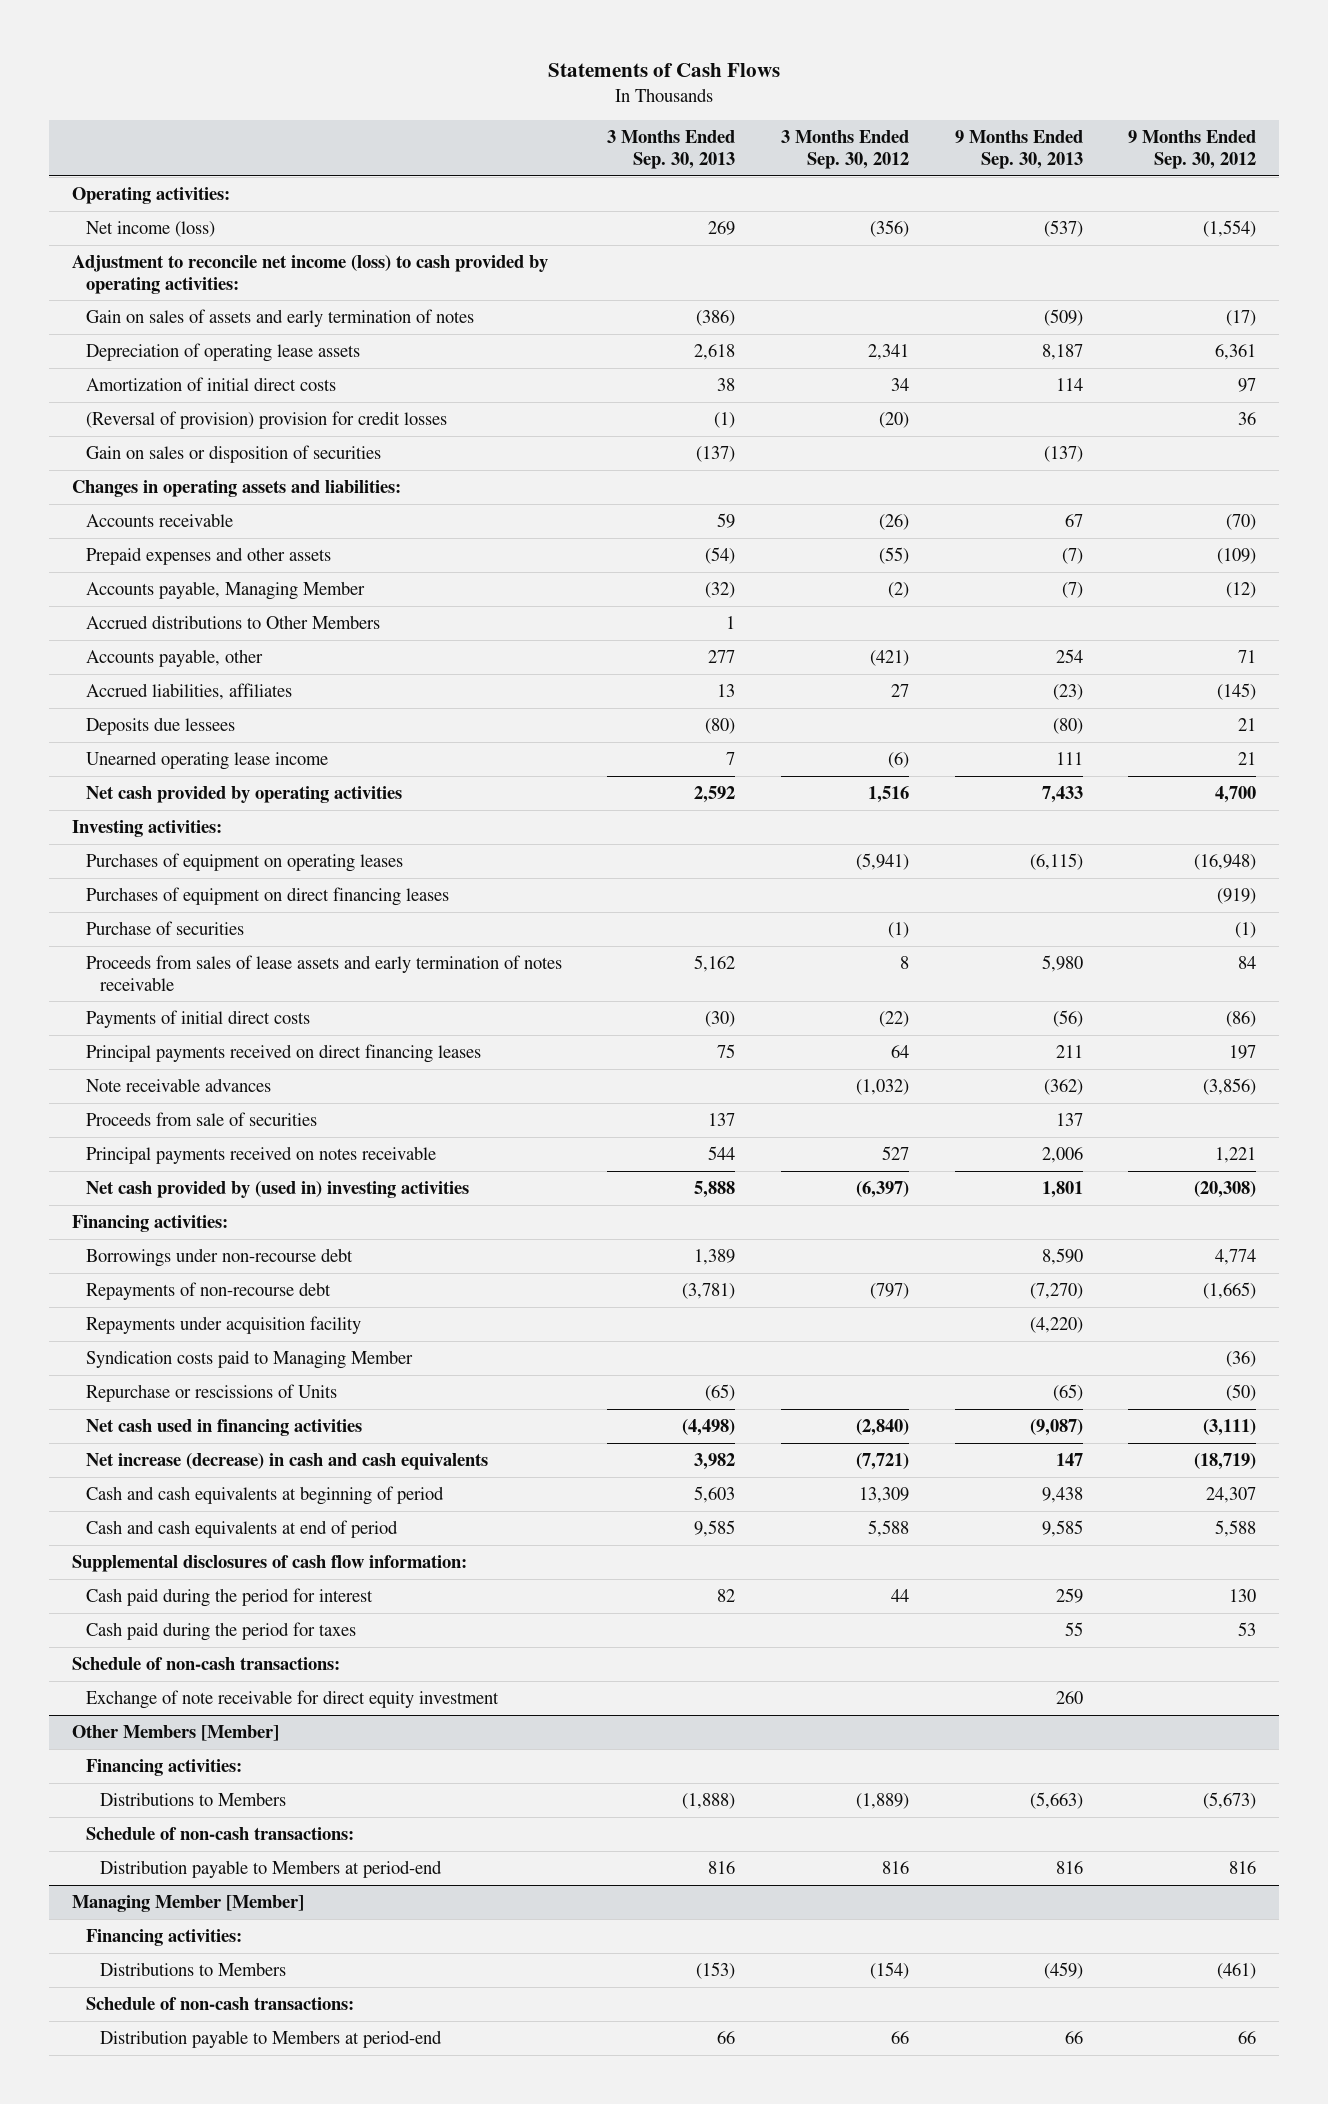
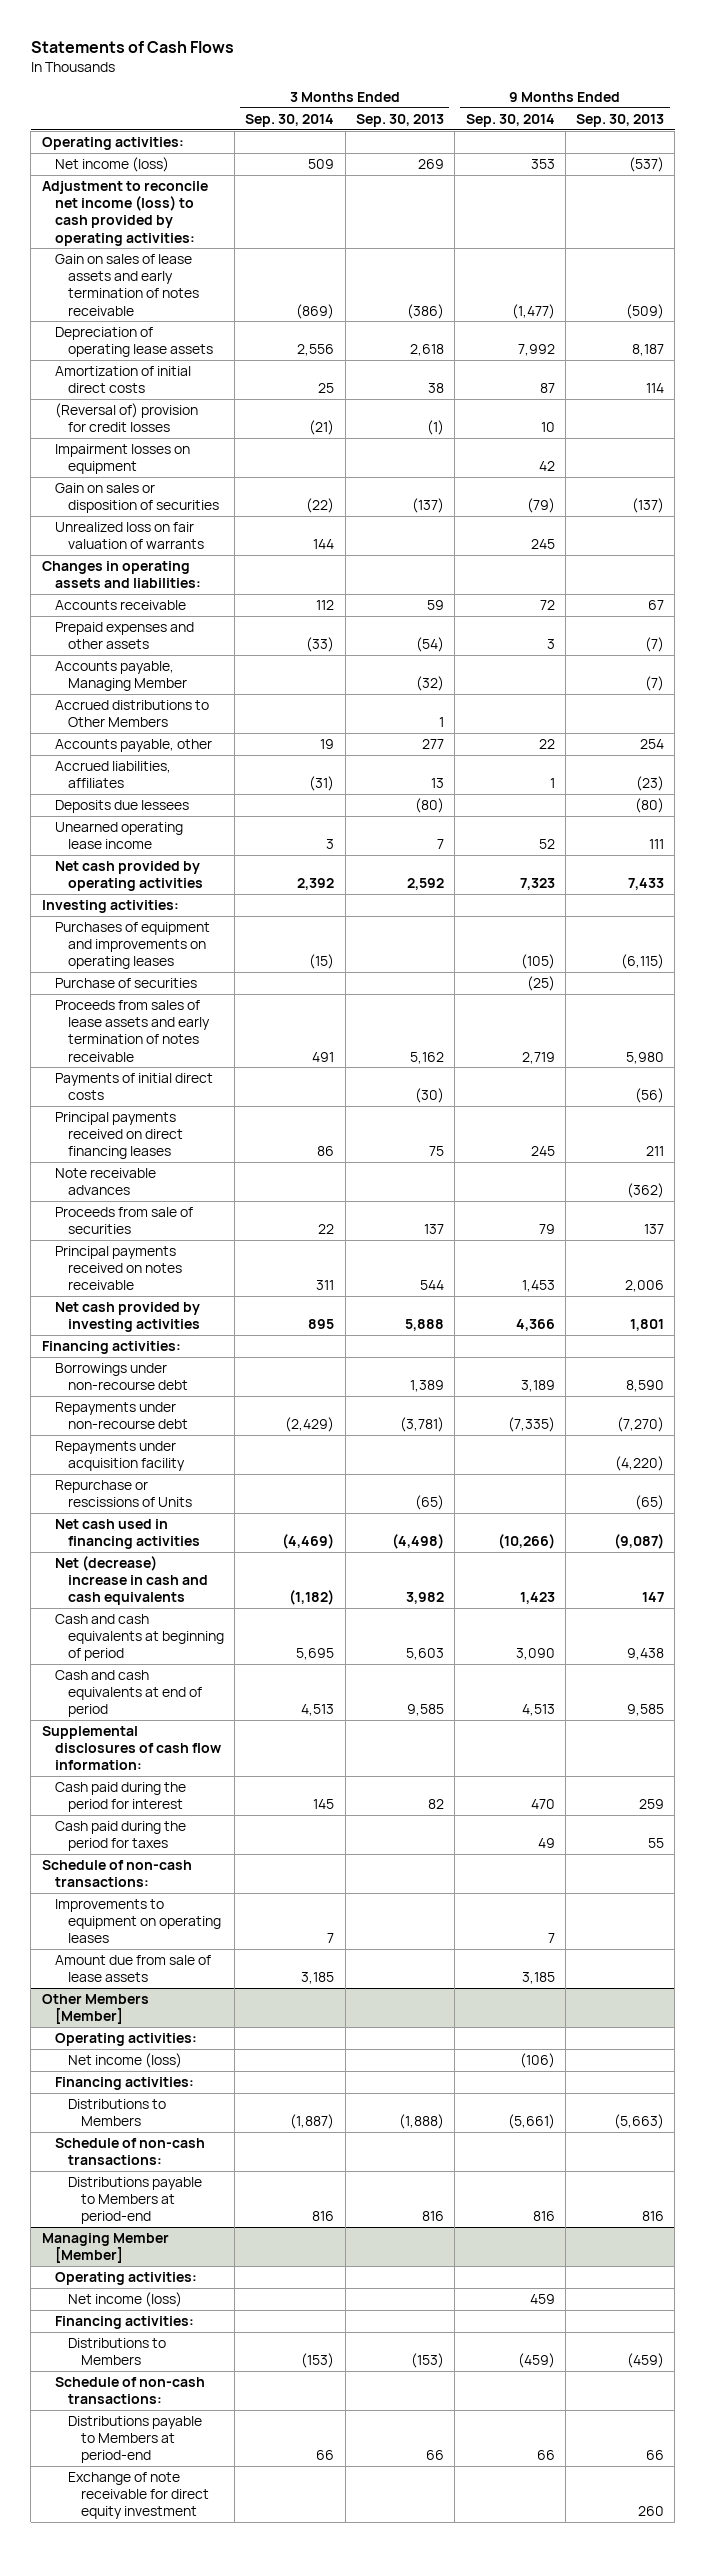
[781,130,910,169] 3 Months Ended Sep. 30, 2012 -> none
[1128,130,1257,169] 9 Months Ended Sep. 30, 2012 -> none
none -> [245,113,335,127] Sep. 30, 2014
none -> [465,113,555,127] Sep. 30, 2014
[85,309,474,328] Gain on sales of assets and early termination of notes -> [54,254,199,316] Gain on sales of lease assets and early termination of notes receivable
[85,411,447,430] (Reversal of provision) provision for credit losses -> [54,403,198,433] (Reversal of) provision for credit losses
none -> [54,444,190,475] Impairment losses on equipment
none -> [54,522,204,550] Unrealized loss on fair valuation of warrants
[85,887,449,907] Purchases of equipment on direct financing leases -> none
[85,853,403,873] Purchases of equipment on operating leases -> [54,922,210,970] Purchases of equipment and improvements on operating leases
[85,1181,469,1199] Net cash provided by (used in) investing activities -> [54,1302,200,1333] Net cash provided by investing activities
[85,1282,331,1301] Repayments of non-recourse debt -> [54,1402,188,1430] Repayments under non-recourse debt
[85,1350,413,1370] Syndication costs paid to Managing Member -> none
[85,1453,488,1471] Net increase (decrease) in cash and cash equivalents -> [54,1556,208,1606] Net (decrease) increase in cash and cash equivalents
[85,1690,499,1710] Exchange of note receivable for direct equity investment -> none
none -> [54,1899,221,1944] Improvements to equipment on operating leases
none -> [54,1955,211,1983] Amount due from sale of lease assets
none -> [54,2033,197,2047] Operating activities:
none -> [67,2053,182,2069] Net income (loss)
[100,1860,443,1879] Distribution payable to Members at period-end -> [67,2177,202,2225] Distributions payable to Members at period-end
none -> [54,2272,197,2286] Operating activities:
none -> [67,2292,182,2308] Net income (loss)
[100,2030,443,2049] Distribution payable to Members at period-end -> [67,2416,202,2464] Distributions payable to Members at period-end
none -> [67,2472,209,2520] Exchange of note receivable for direct equity investment

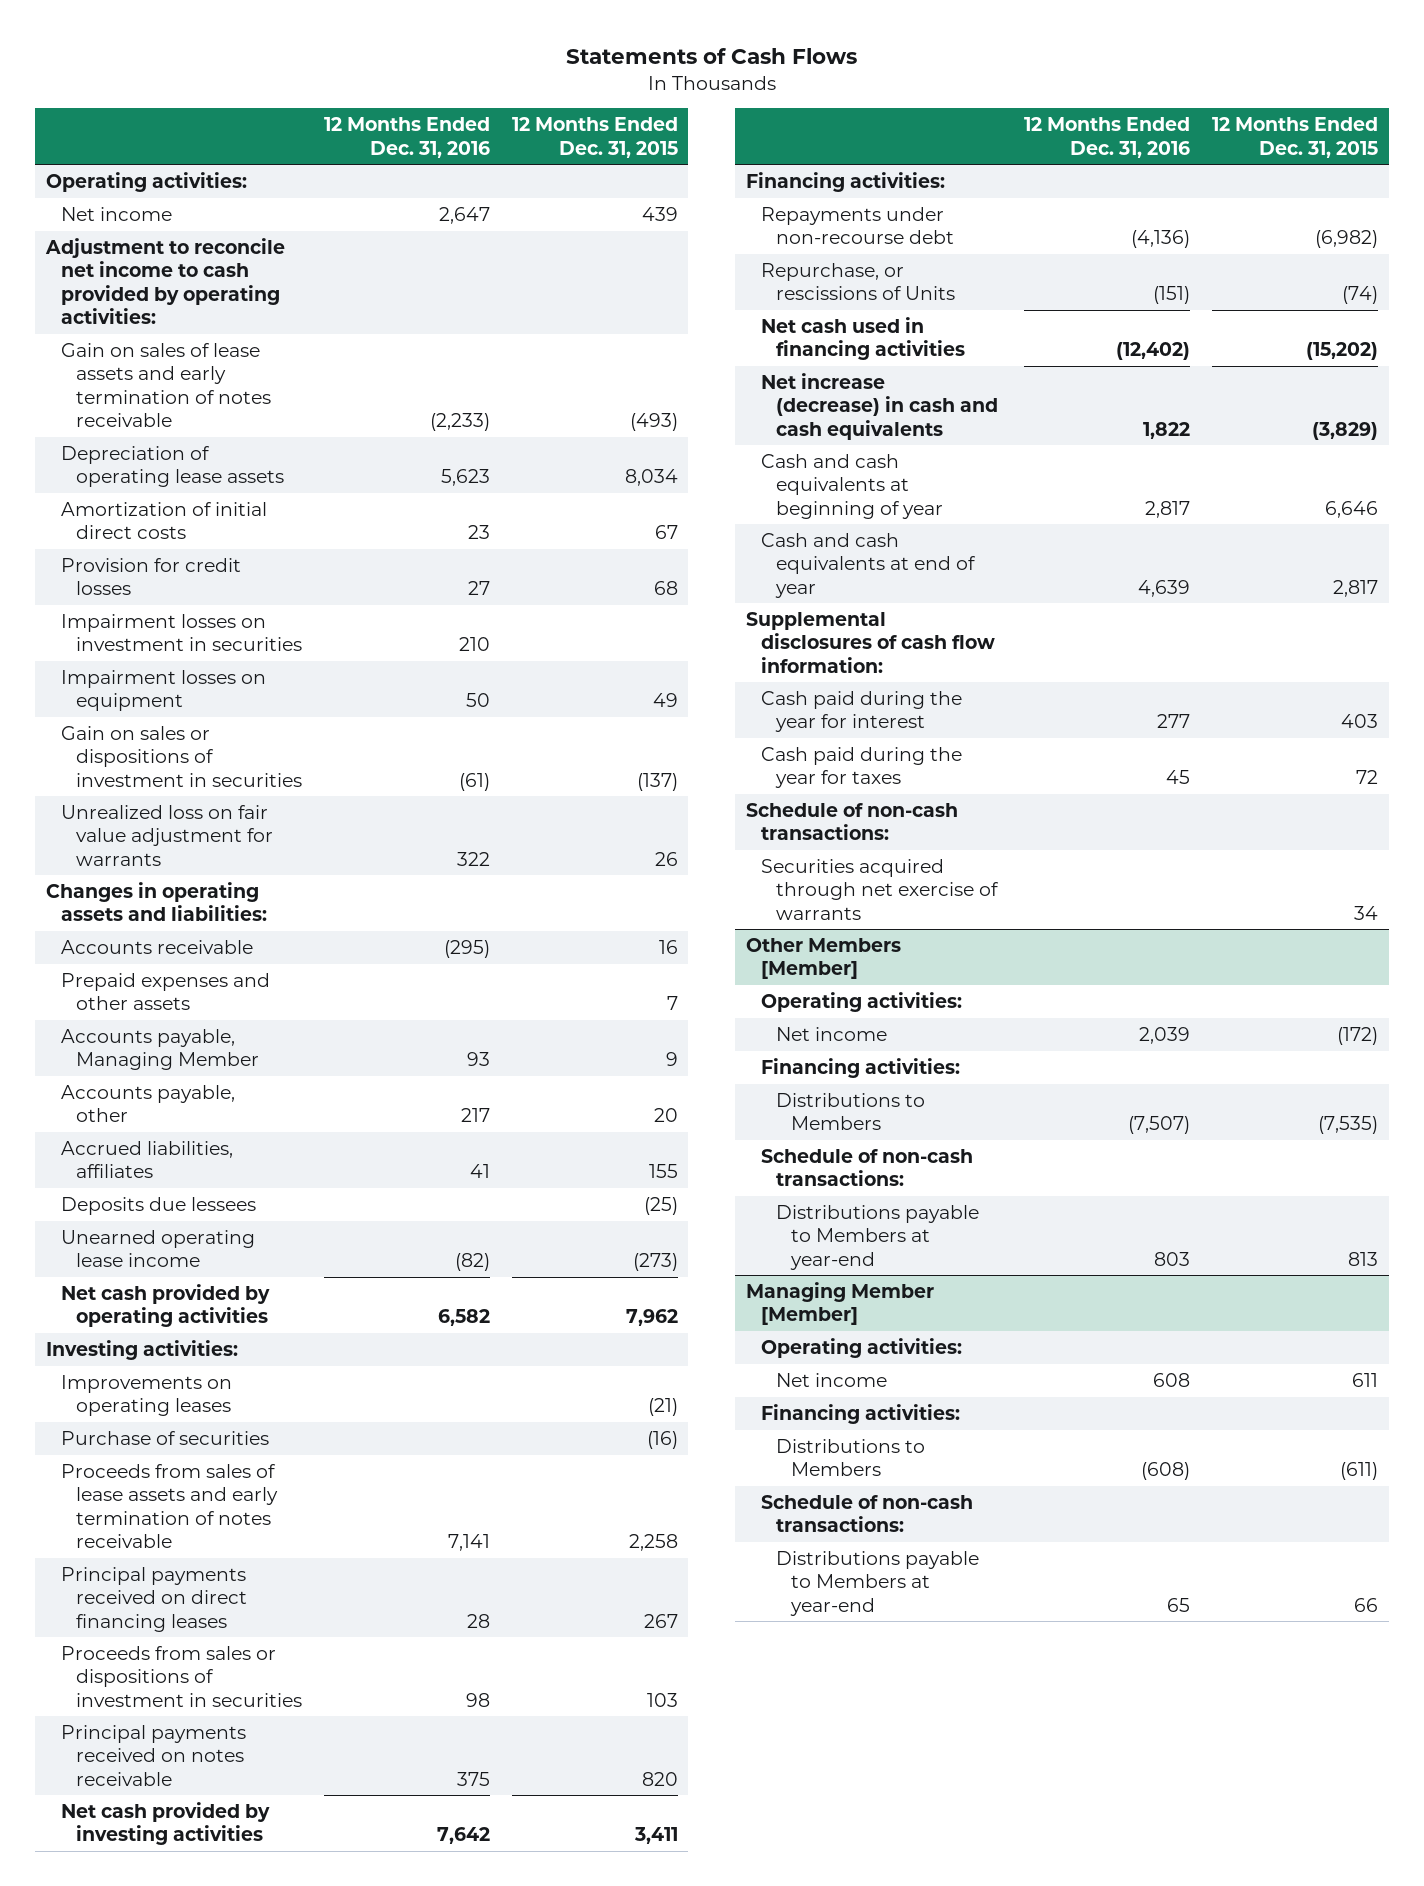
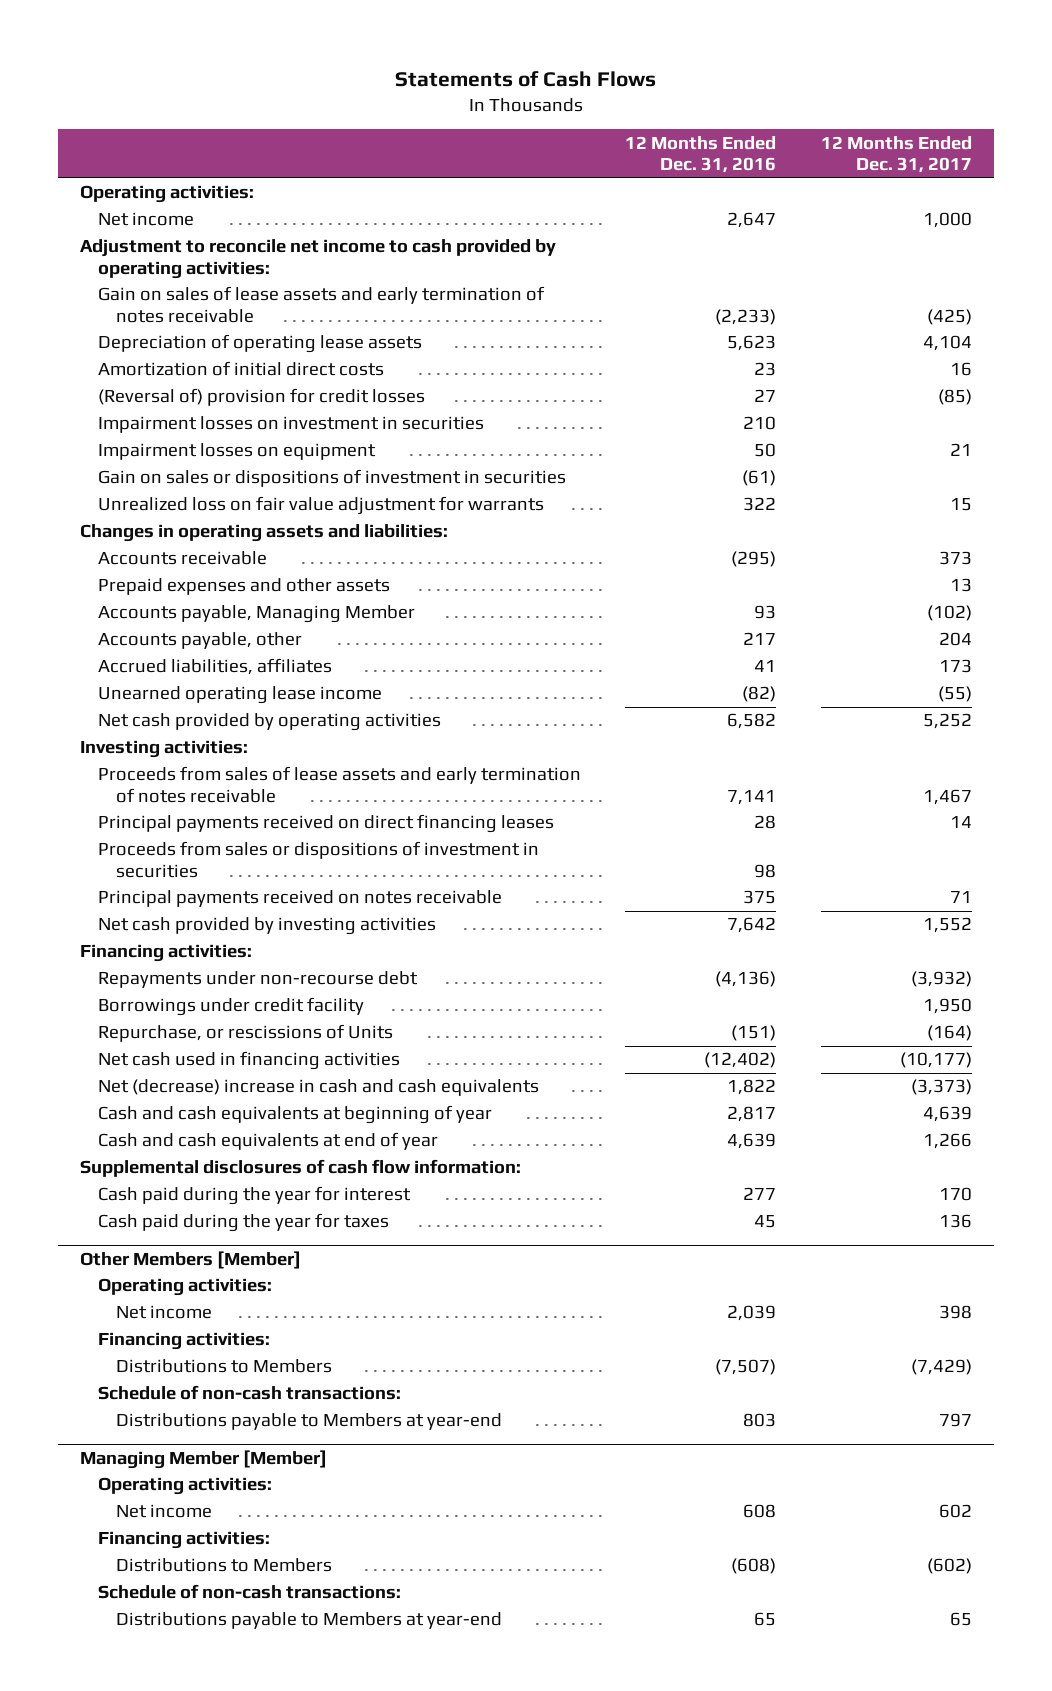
[511,117,678,158] 12 Months Ended Dec. 31, 2015 -> none
none -> [821,135,973,174] 12 Months Ended Dec. 31, 2017
[61,557,242,596] Provision for credit losses -> [97,388,425,407] (Reversal of) provision for credit losses
[61,1196,257,1215] Deposits due lessees -> none
[61,1374,233,1417] Improvements on operating leases -> none
[61,1430,270,1445] Purchase of securities -> none
none -> [97,997,364,1017] Borrowings under credit facility
[761,372,999,440] Net increase (decrease) in cash and cash equivalents -> [97,1079,539,1097] Net (decrease) increase in cash and cash equivalents
[746,802,959,841] Schedule of non-cash transactions: -> none
[761,858,1000,920] Securities acquired through net exercise of warrants -> none

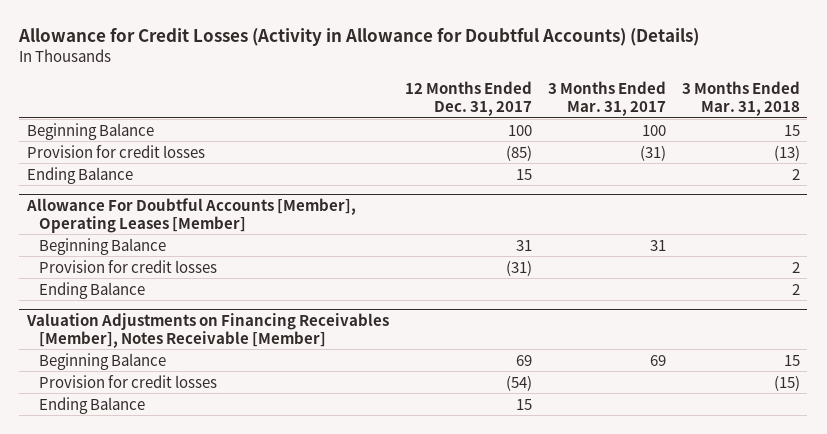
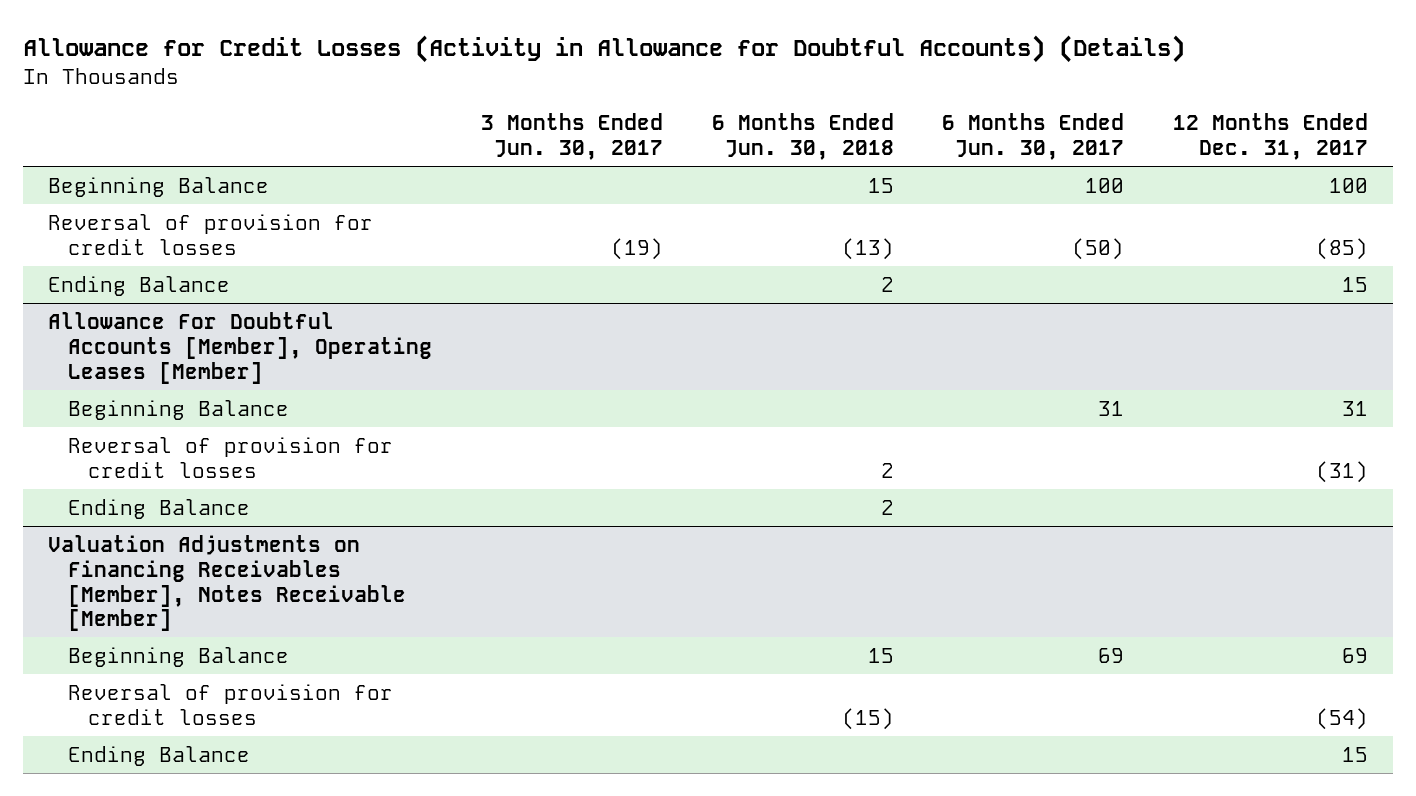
[547,80,666,116] 3 Months Ended Mar. 31, 2017 -> none
[681,80,800,116] 3 Months Ended Mar. 31, 2018 -> none
none -> [480,113,663,161] 3 Months Ended Jun. 30, 2017
none -> [711,113,894,161] 6 Months Ended Jun. 30, 2018
none -> [942,113,1125,161] 6 Months Ended Jun. 30, 2017
[27,144,206,158] Provision for credit losses -> [47,213,373,255] Reversal of provision for credit losses
[39,259,218,273] Provision for credit losses -> [67,436,393,478] Reversal of provision for credit losses
[39,374,218,388] Provision for credit losses -> [67,683,393,725] Reversal of provision for credit losses

